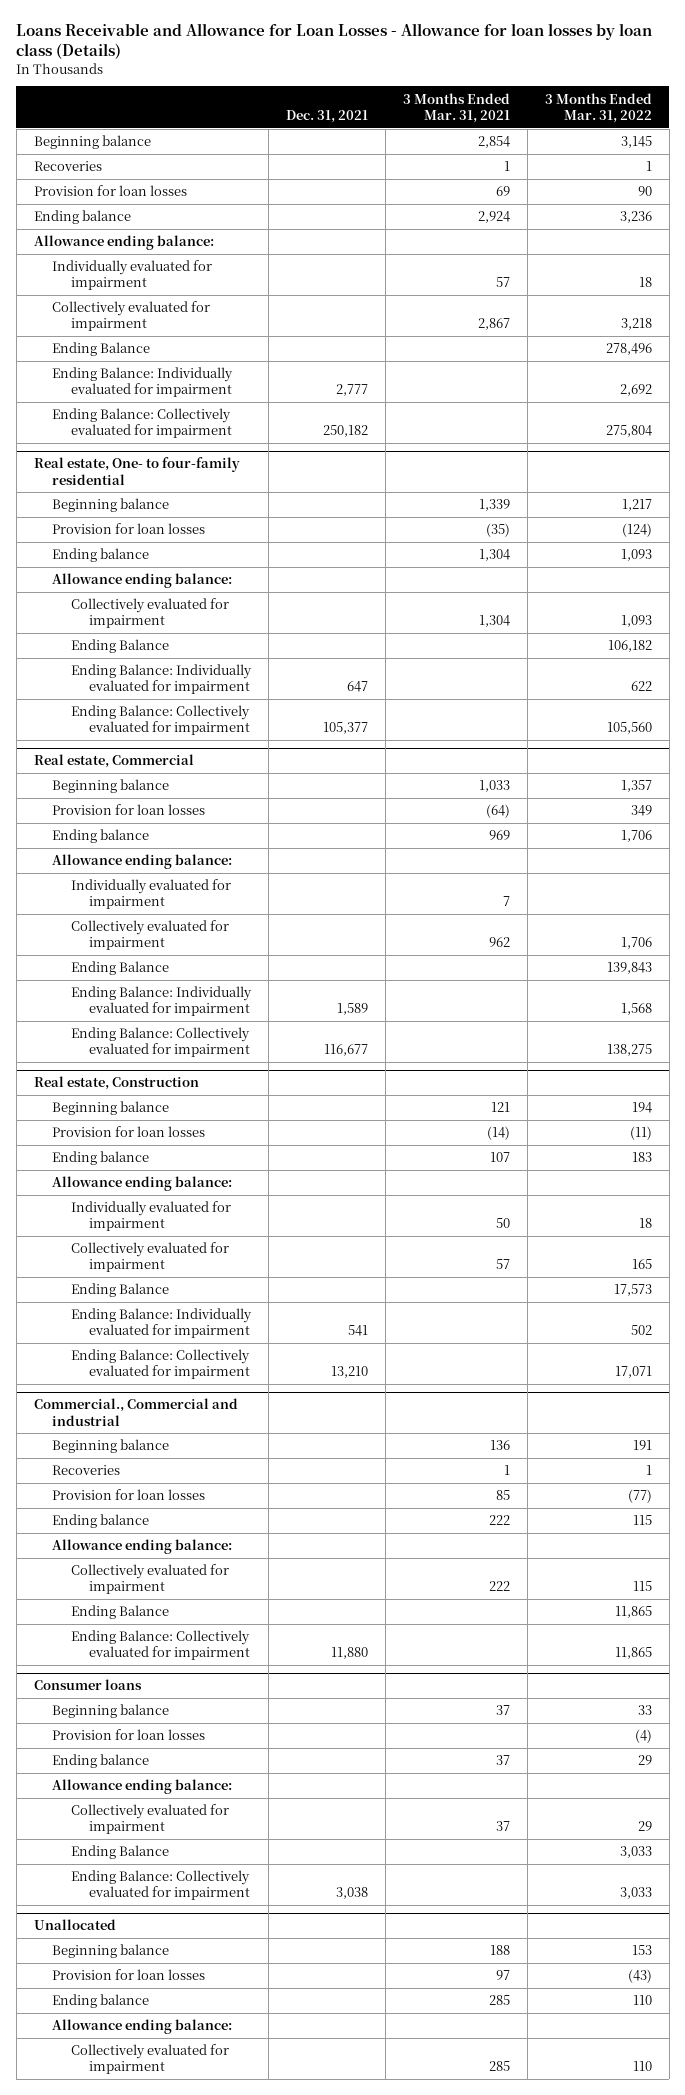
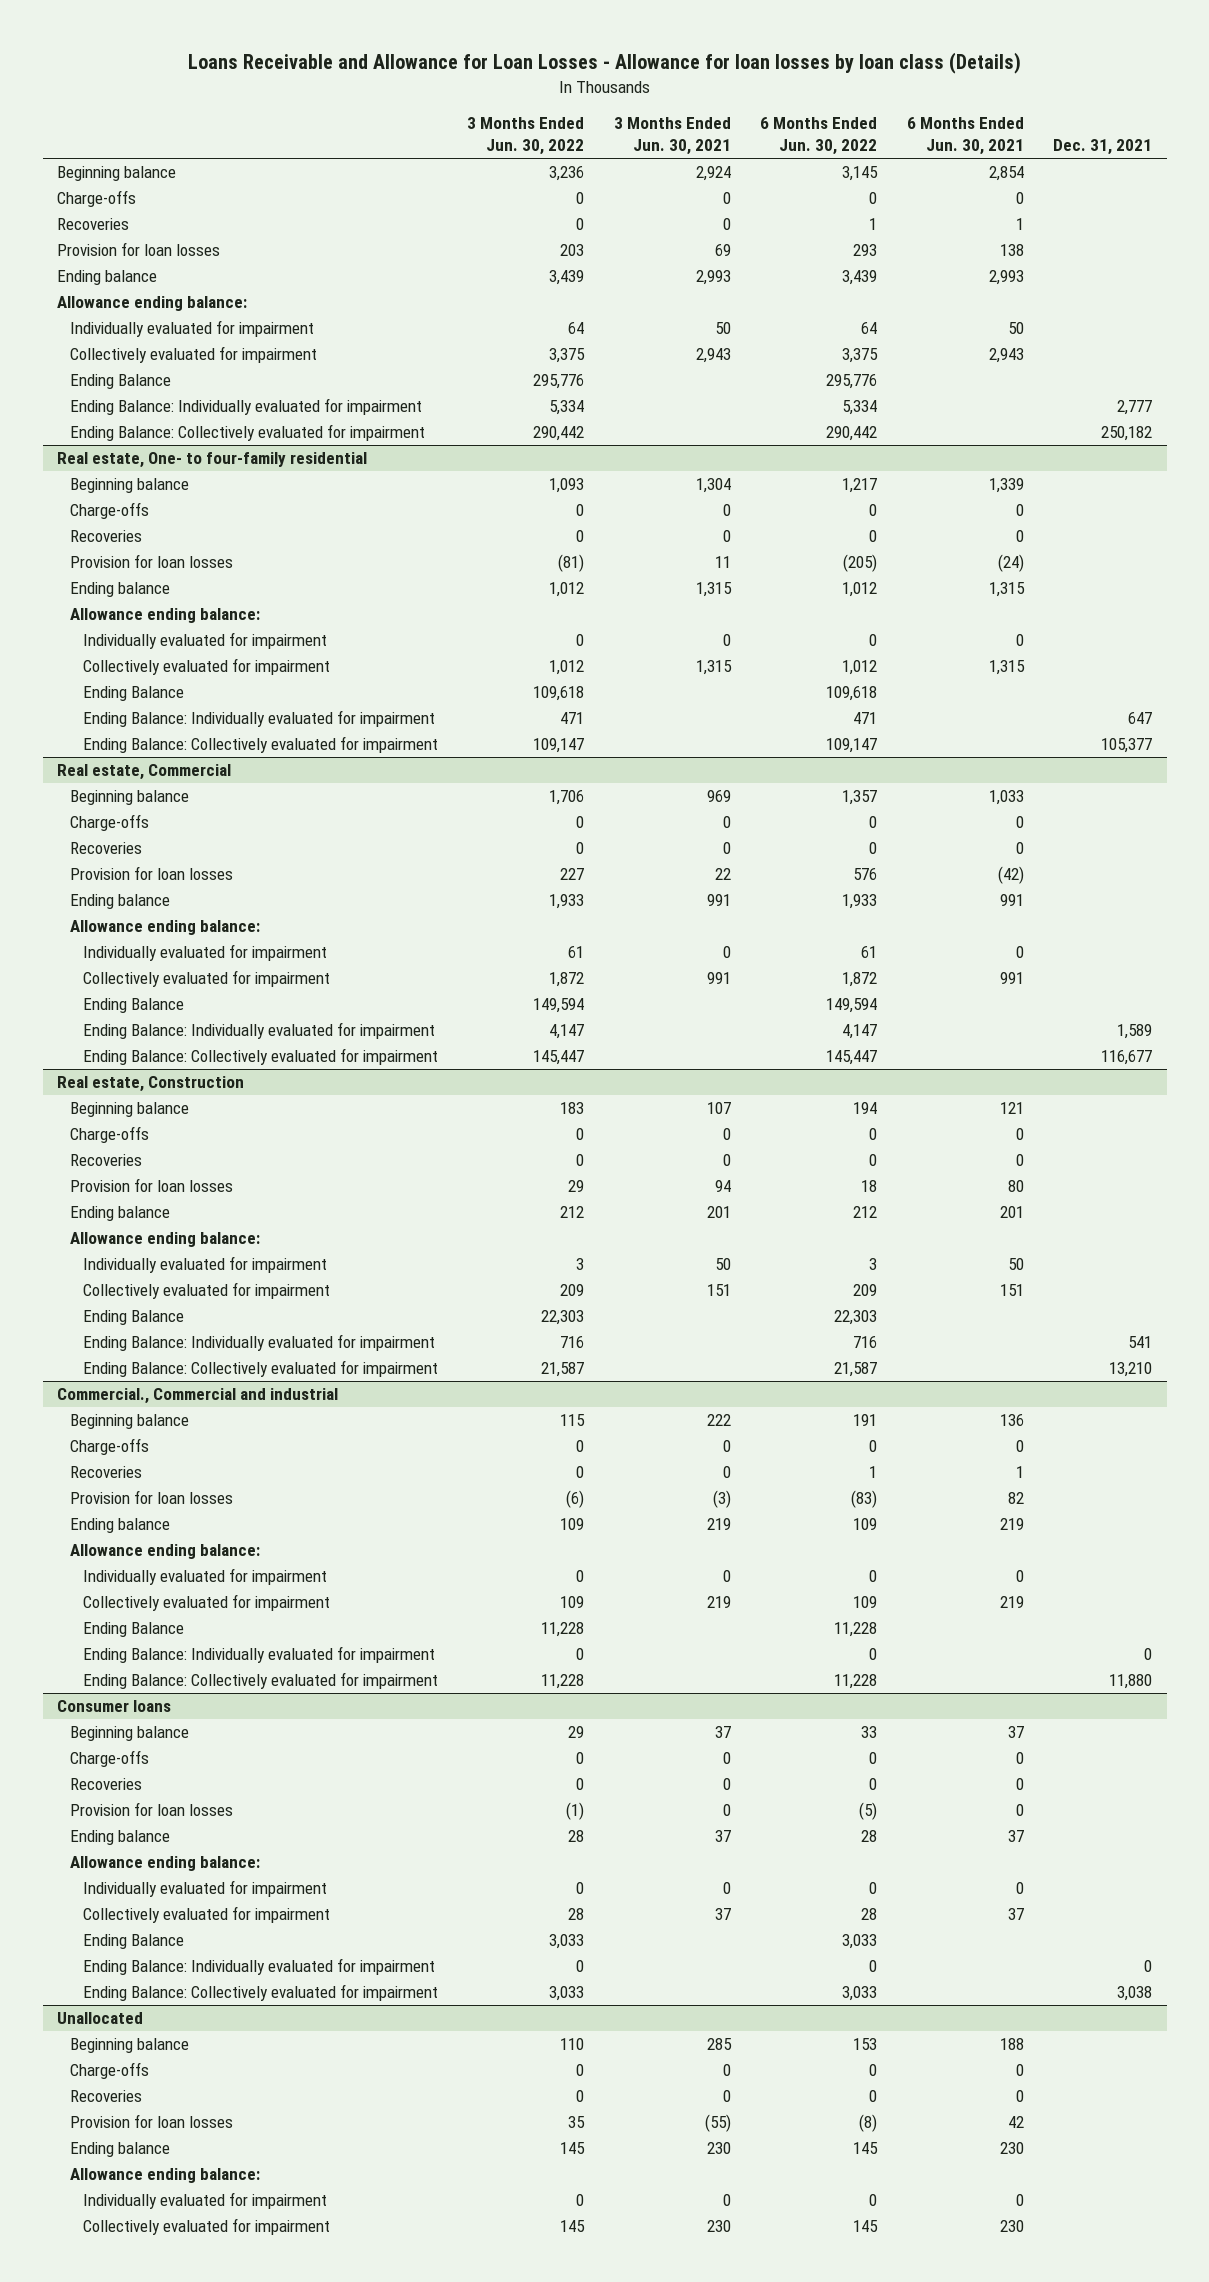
[402,92,510,123] 3 Months Ended Mar. 31, 2021 -> none
[544,92,652,123] 3 Months Ended Mar. 31, 2022 -> none
none -> [467,116,585,156] 3 Months Ended Jun. 30, 2022
none -> [613,116,731,156] 3 Months Ended Jun. 30, 2021
none -> [760,116,878,156] 6 Months Ended Jun. 30, 2022
none -> [906,116,1024,156] 6 Months Ended Jun. 30, 2021
none -> [57,190,137,208] Charge-offs
none -> [70,502,150,520] Charge-offs
none -> [70,530,143,543] Recoveries
none -> [82,632,327,650] Individually evaluated for impairment
none -> [70,814,150,832] Charge-offs
none -> [70,842,143,855] Recoveries
none -> [70,1126,150,1144] Charge-offs
none -> [70,1154,143,1167] Recoveries
none -> [70,1438,150,1456] Charge-offs
none -> [82,1568,327,1586] Individually evaluated for impairment
none -> [82,1646,435,1664] Ending Balance: Individually evaluated for impairment
none -> [70,1750,150,1768] Charge-offs
none -> [70,1778,143,1791] Recoveries
none -> [82,1880,327,1898] Individually evaluated for impairment
none -> [82,1958,435,1976] Ending Balance: Individually evaluated for impairment
none -> [70,2062,150,2080] Charge-offs
none -> [70,2090,143,2103] Recoveries
none -> [82,2192,327,2210] Individually evaluated for impairment

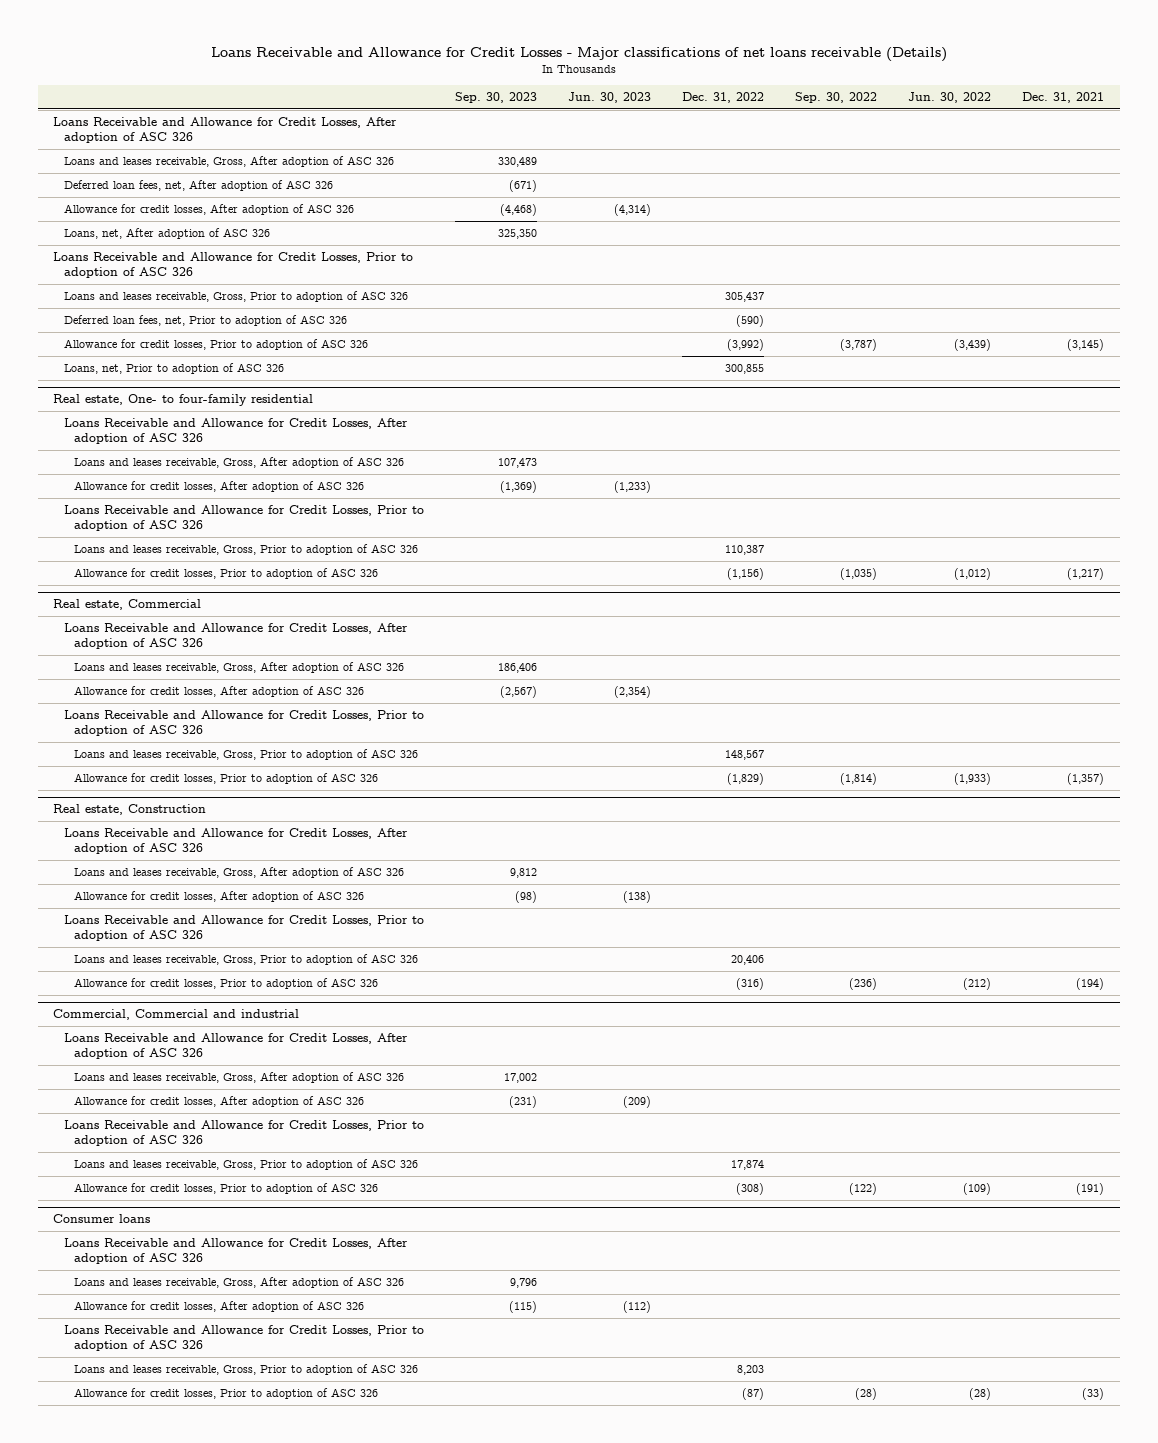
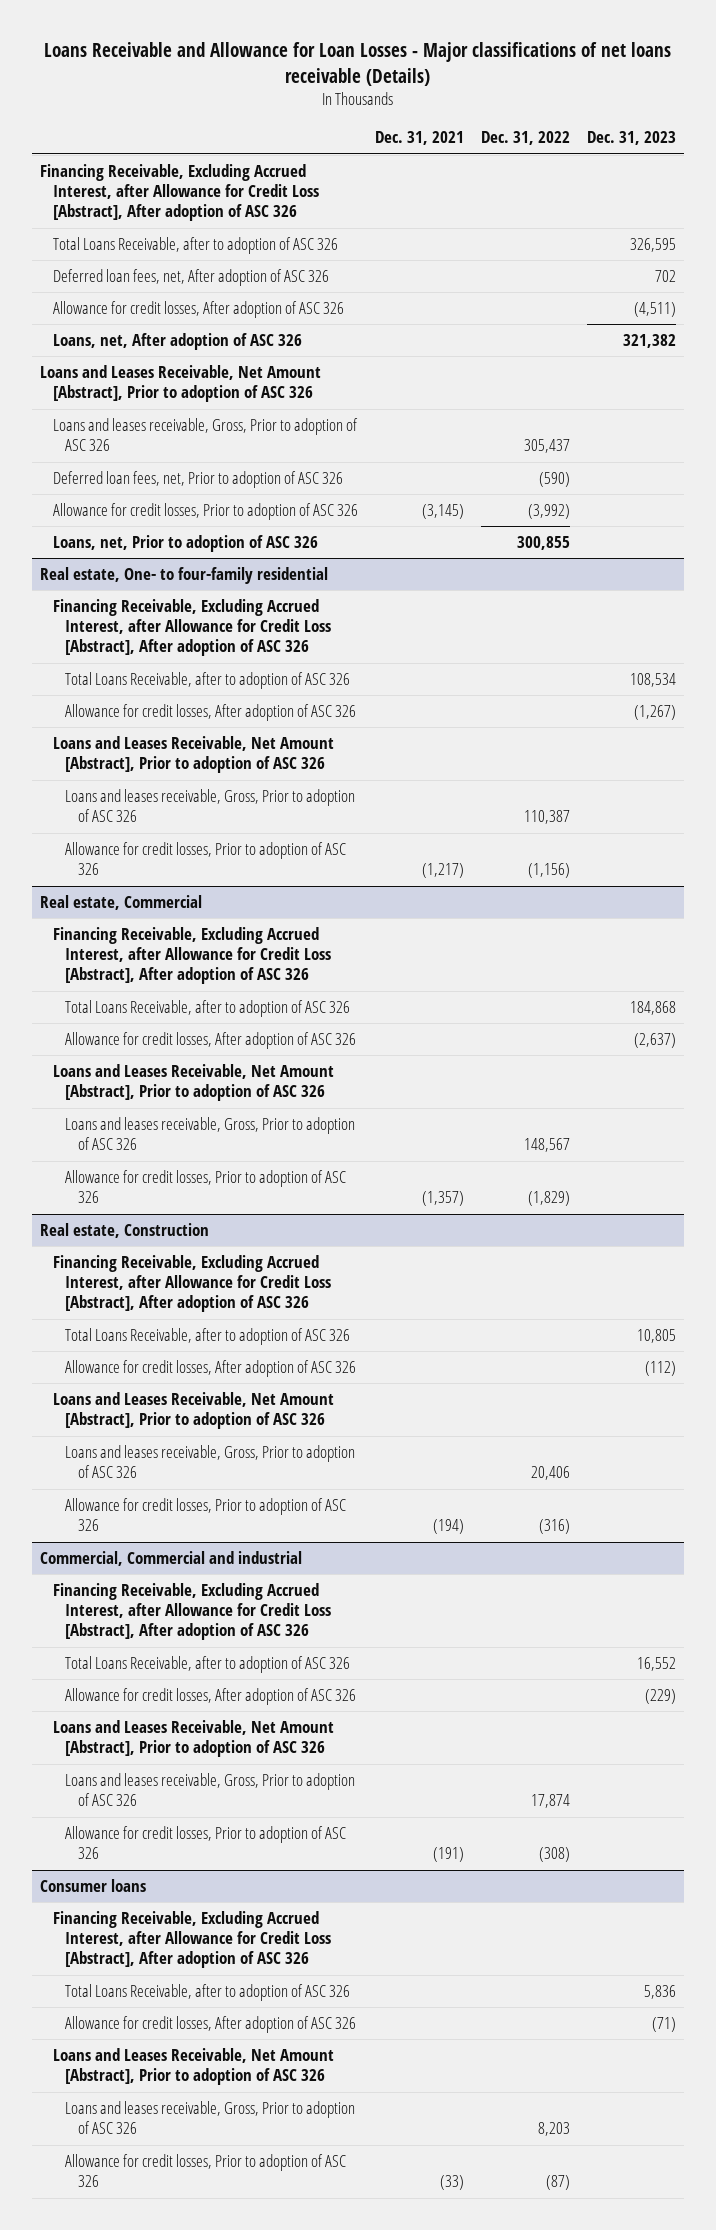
[210,46,947,62] Loans Receivable and Allowance for Credit Losses - Major classifications of net loans receivable (Details) -> [43,42,671,86] Loans Receivable and Allowance for Loan Losses - Major classifications of net loans receivable (Details)
[454,91,537,103] Sep. 30, 2023 -> none
[567,91,651,103] Jun. 30, 2023 -> none
[794,91,877,103] Sep. 30, 2022 -> none
[908,91,992,103] Jun. 30, 2022 -> none
none -> [586,131,676,146] Dec. 31, 2023
[53,117,398,143] Loans Receivable and Allowance for Credit Losses, After adoption of ASC 326 -> [40,164,319,222] Financing Receivable, Excluding Accrued Interest, after Allowance for Credit Loss [Abstract], After adoption of ASC 326
[63,156,394,168] Loans and leases receivable, Gross, After adoption of ASC 326 -> [52,237,338,255] Total Loans Receivable, after to adoption of ASC 326
[53,252,414,278] Loans Receivable and Allowance for Credit Losses, Prior to adoption of ASC 326 -> [40,365,322,403] Loans and Leases Receivable, Net Amount [Abstract], Prior to adoption of ASC 326
[63,418,408,444] Loans Receivable and Allowance for Credit Losses, After adoption of ASC 326 -> [52,599,332,657] Financing Receivable, Excluding Accrued Interest, after Allowance for Credit Loss [Abstract], After adoption of ASC 326
[74,457,405,469] Loans and leases receivable, Gross, After adoption of ASC 326 -> [65,672,351,690] Total Loans Receivable, after to adoption of ASC 326
[63,505,424,531] Loans Receivable and Allowance for Credit Losses, Prior to adoption of ASC 326 -> [52,736,334,774] Loans and Leases Receivable, Net Amount [Abstract], Prior to adoption of ASC 326
[63,623,408,649] Loans Receivable and Allowance for Credit Losses, After adoption of ASC 326 -> [52,927,332,985] Financing Receivable, Excluding Accrued Interest, after Allowance for Credit Loss [Abstract], After adoption of ASC 326
[74,662,405,674] Loans and leases receivable, Gross, After adoption of ASC 326 -> [65,1000,351,1018] Total Loans Receivable, after to adoption of ASC 326
[63,710,424,736] Loans Receivable and Allowance for Credit Losses, Prior to adoption of ASC 326 -> [52,1064,334,1102] Loans and Leases Receivable, Net Amount [Abstract], Prior to adoption of ASC 326
[63,828,408,854] Loans Receivable and Allowance for Credit Losses, After adoption of ASC 326 -> [52,1255,332,1313] Financing Receivable, Excluding Accrued Interest, after Allowance for Credit Loss [Abstract], After adoption of ASC 326
[74,867,405,879] Loans and leases receivable, Gross, After adoption of ASC 326 -> [65,1328,351,1346] Total Loans Receivable, after to adoption of ASC 326
[63,915,424,941] Loans Receivable and Allowance for Credit Losses, Prior to adoption of ASC 326 -> [52,1392,334,1430] Loans and Leases Receivable, Net Amount [Abstract], Prior to adoption of ASC 326
[63,1033,408,1059] Loans Receivable and Allowance for Credit Losses, After adoption of ASC 326 -> [52,1583,332,1641] Financing Receivable, Excluding Accrued Interest, after Allowance for Credit Loss [Abstract], After adoption of ASC 326
[74,1072,405,1084] Loans and leases receivable, Gross, After adoption of ASC 326 -> [65,1656,351,1674] Total Loans Receivable, after to adoption of ASC 326
[63,1120,424,1146] Loans Receivable and Allowance for Credit Losses, Prior to adoption of ASC 326 -> [52,1720,334,1758] Loans and Leases Receivable, Net Amount [Abstract], Prior to adoption of ASC 326
[63,1238,408,1264] Loans Receivable and Allowance for Credit Losses, After adoption of ASC 326 -> [52,1911,332,1969] Financing Receivable, Excluding Accrued Interest, after Allowance for Credit Loss [Abstract], After adoption of ASC 326
[74,1277,405,1289] Loans and leases receivable, Gross, After adoption of ASC 326 -> [65,1984,351,2002] Total Loans Receivable, after to adoption of ASC 326
[63,1325,424,1351] Loans Receivable and Allowance for Credit Losses, Prior to adoption of ASC 326 -> [52,2048,334,2086] Loans and Leases Receivable, Net Amount [Abstract], Prior to adoption of ASC 326

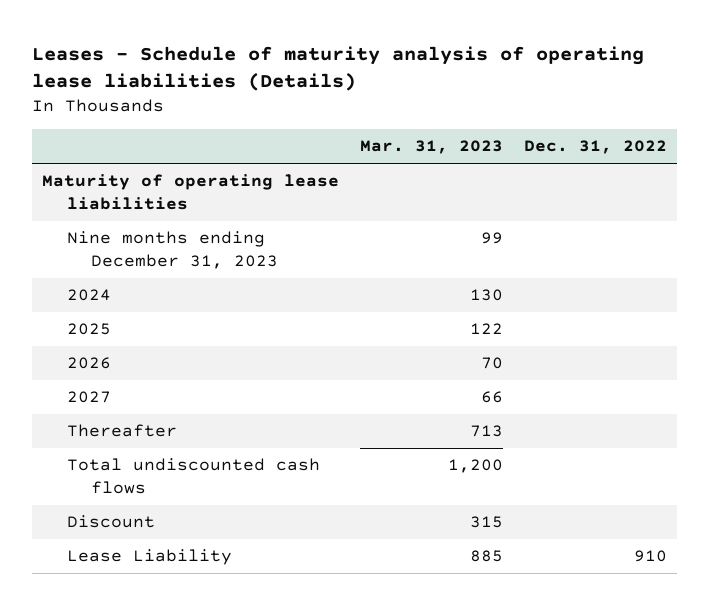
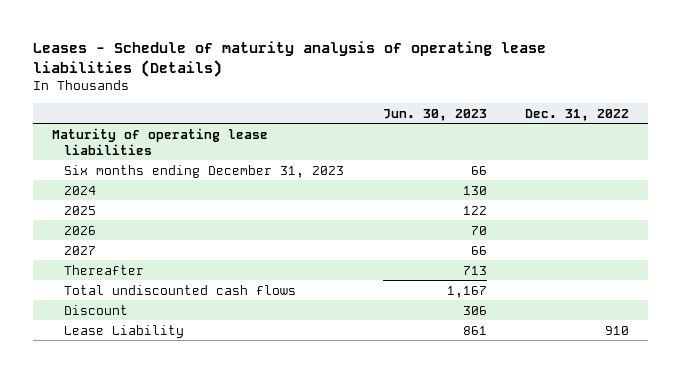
[359,140,503,155] Mar. 31, 2023 -> none
none -> [382,108,487,121] Jun. 30, 2023
[66,231,279,269] Nine months ending December 31, 2023 -> [64,164,345,178] Six months ending December 31, 2023

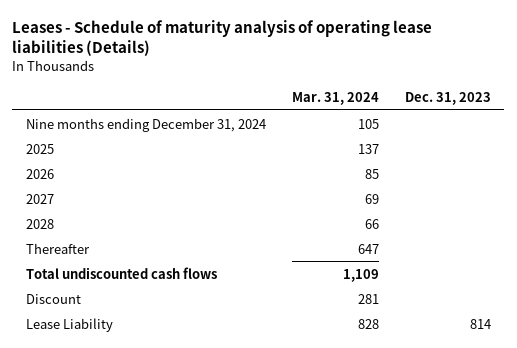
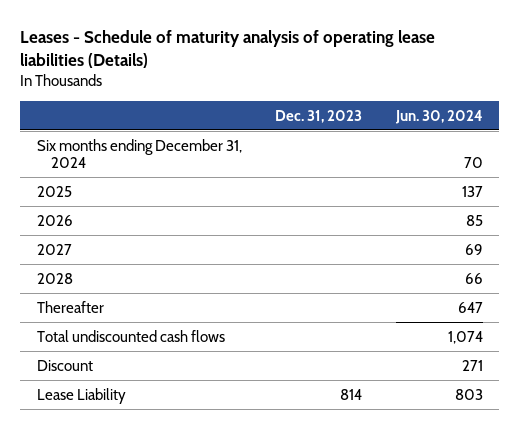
[291,91,379,105] Mar. 31, 2024 -> none
none -> [394,109,483,124] Jun. 30, 2024
[25,117,266,132] Nine months ending December 31, 2024 -> [37,138,243,168] Six months ending December 31, 2024

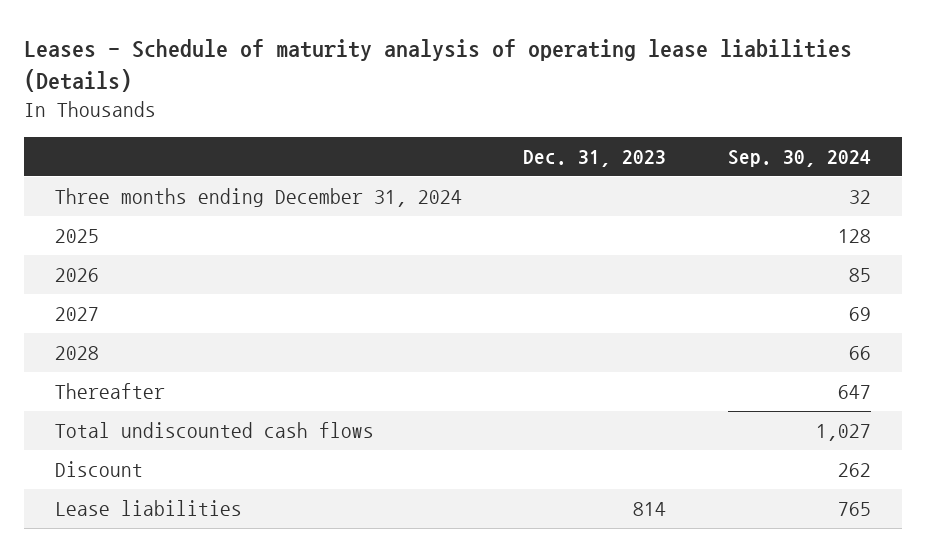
[394,109,483,124] Jun. 30, 2024 -> none
none -> [727,149,871,167] Sep. 30, 2024
[37,138,243,168] Six months ending December 31, 2024 -> [54,188,462,208] Three months ending December 31, 2024
[37,387,127,404] Lease Liability -> [54,500,242,517] Lease liabilities

